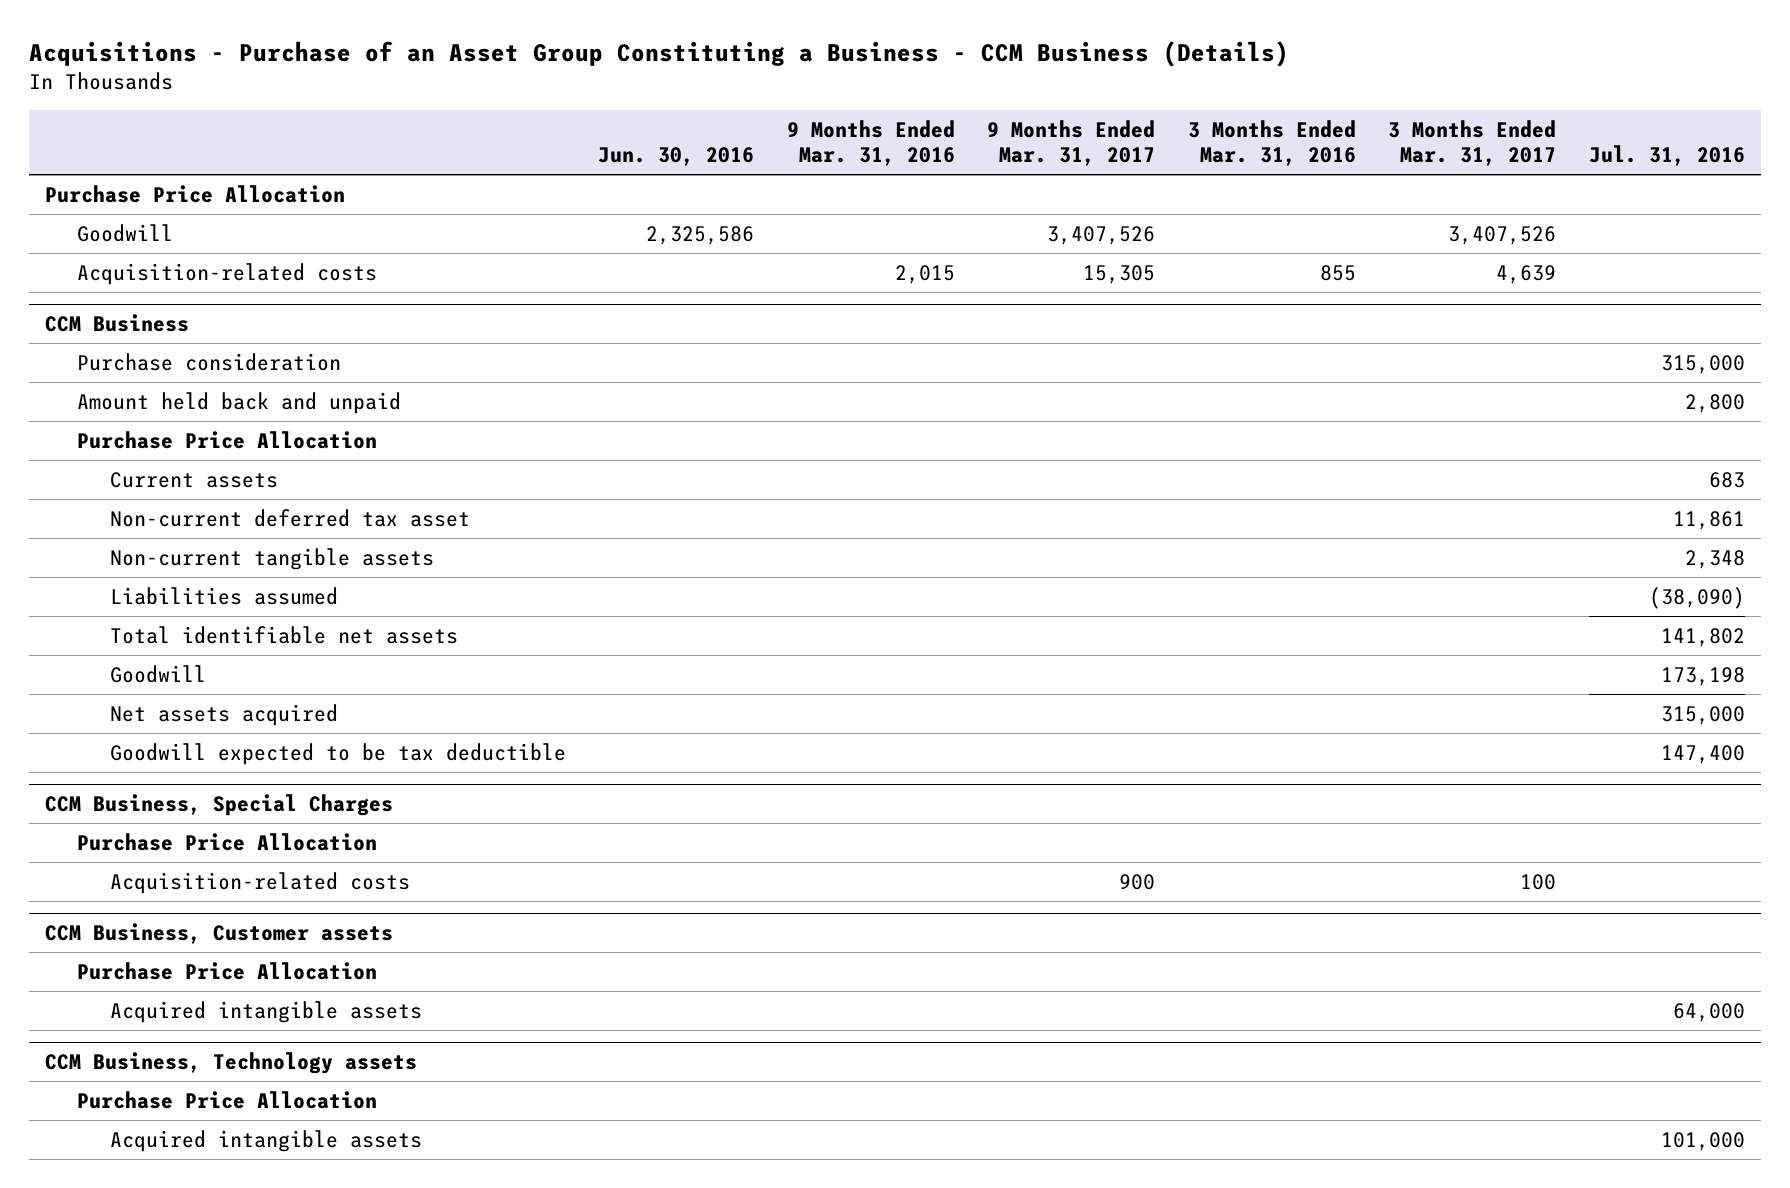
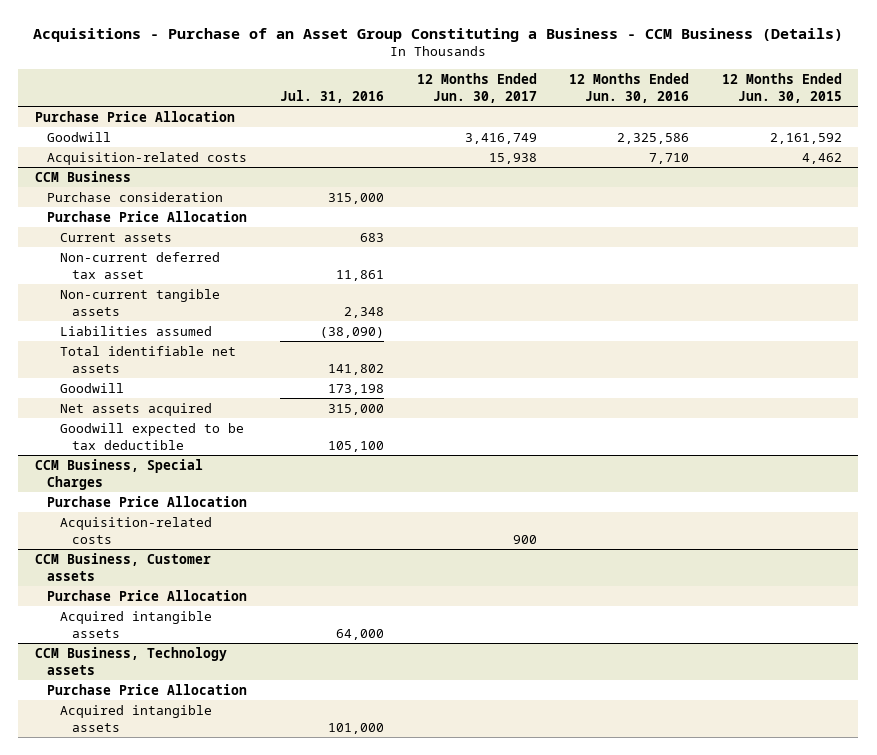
[598,147,755,167] Jun. 30, 2016 -> none
[786,120,955,167] 9 Months Ended Mar. 31, 2016 -> none
[987,120,1156,167] 9 Months Ended Mar. 31, 2017 -> none
[1187,120,1356,167] 3 Months Ended Mar. 31, 2016 -> none
[1388,120,1557,167] 3 Months Ended Mar. 31, 2017 -> none
none -> [416,72,537,103] 12 Months Ended Jun. 30, 2017
none -> [569,72,690,103] 12 Months Ended Jun. 30, 2016
none -> [722,72,843,103] 12 Months Ended Jun. 30, 2015
[77,391,402,414] Amount held back and unpaid -> none
[1660,744,1745,764] 147,400 -> [327,440,384,452] 105,100

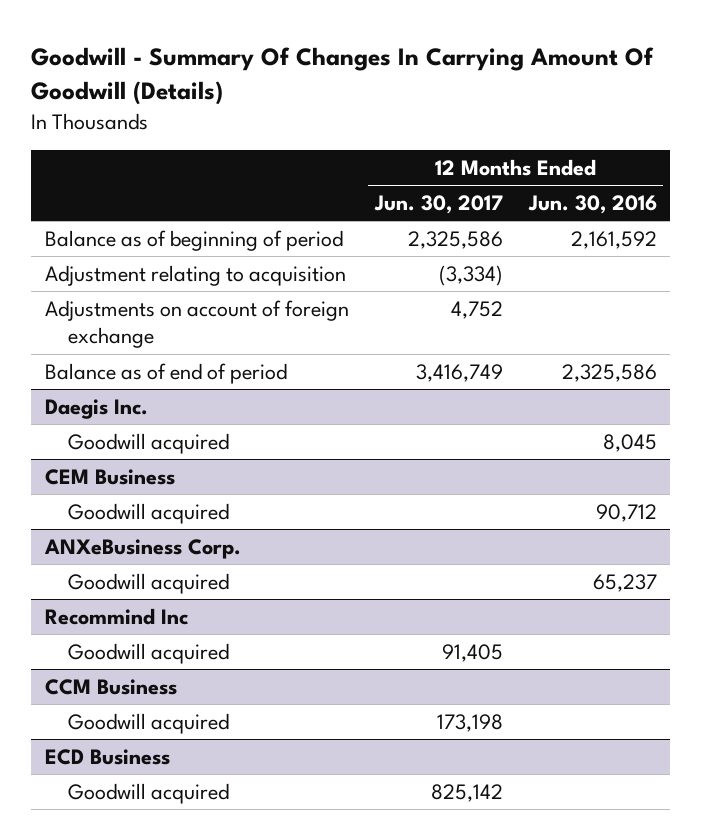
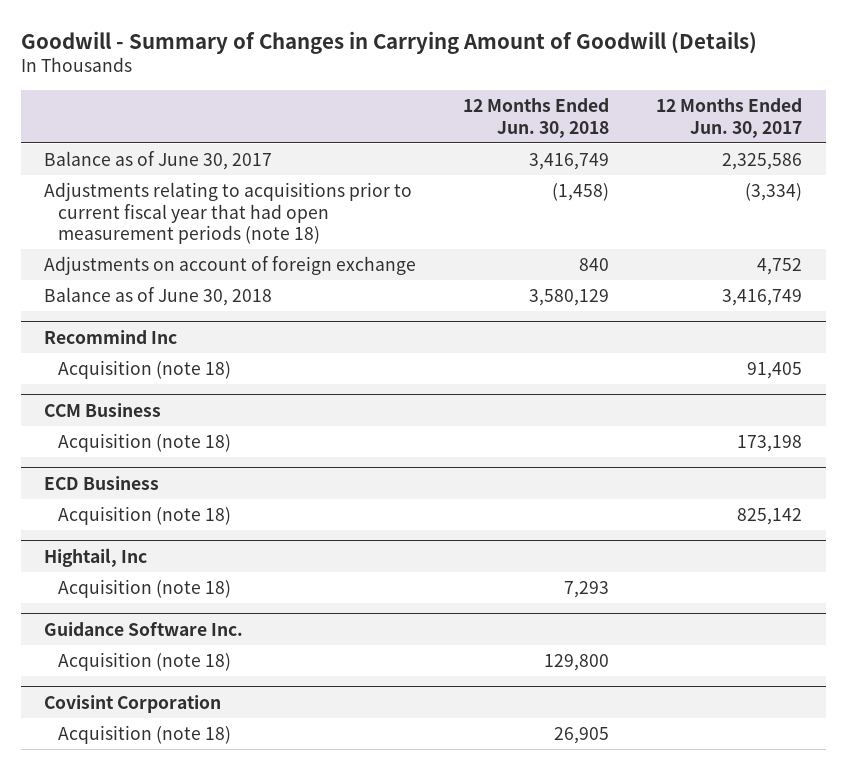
[31,47,655,106] Goodwill - Summary Of Changes In Carrying Amount Of Goodwill (Details) -> [21,30,758,54] Goodwill - Summary of Changes in Carrying Amount of Goodwill (Details)
[527,194,657,214] Jun. 30, 2016 -> none
none -> [463,98,610,138] 12 Months Ended Jun. 30, 2018
[44,229,343,251] Balance as of beginning of period -> [44,151,273,171] Balance as of June 30, 2017
[44,264,346,286] Adjustment relating to acquisition -> [44,182,413,244] Adjustments relating to acquisitions prior to current fiscal year that had open measurement periods (note 18)
[44,398,148,419] Daegis Inc. -> none
[68,432,230,454] Goodwill acquired -> none
[44,468,175,485] CEM Business -> none
[68,502,230,524] Goodwill acquired -> none
[43,538,241,559] ANXeBusiness Corp. -> none
[68,572,230,594] Goodwill acquired -> none
[44,362,287,384] Balance as of end of period -> [44,287,273,307] Balance as of June 30, 2018
[68,642,230,664] Goodwill acquired -> [57,360,231,380] Acquisition (note 18)
[68,712,230,734] Goodwill acquired -> [57,433,231,453] Acquisition (note 18)
[68,782,230,804] Goodwill acquired -> [57,506,231,526] Acquisition (note 18)
none -> [44,547,148,567] Hightail, Inc
none -> [57,579,231,599] Acquisition (note 18)
none -> [44,620,244,636] Guidance Software Inc.
none -> [57,652,231,672] Acquisition (note 18)
none -> [44,694,222,713] Covisint Corporation
none -> [57,725,231,745] Acquisition (note 18)

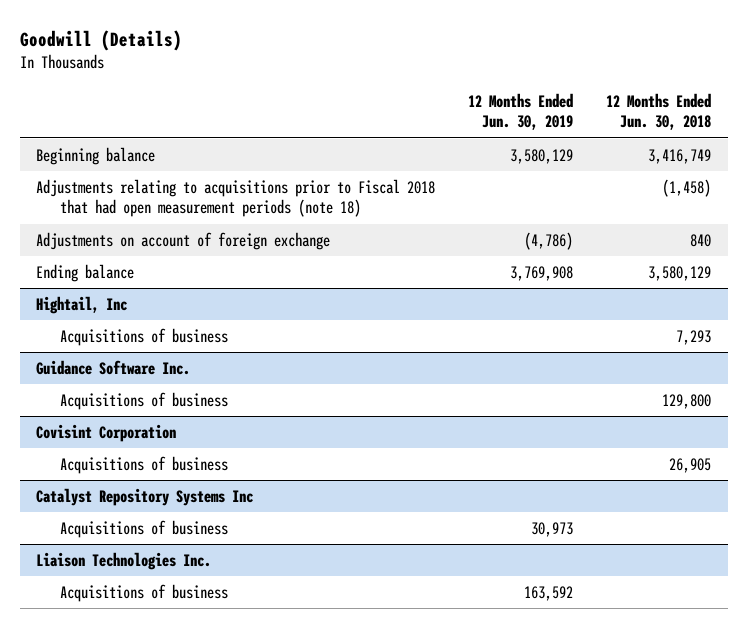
[21,30,758,54] Goodwill - Summary of Changes in Carrying Amount of Goodwill (Details) -> [19,29,182,51] Goodwill (Details)
[656,98,803,138] 12 Months Ended Jun. 30, 2017 -> none
none -> [468,93,574,131] 12 Months Ended Jun. 30, 2019
[44,151,273,171] Balance as of June 30, 2017 -> [36,147,156,166] Beginning balance
[44,182,413,244] Adjustments relating to acquisitions prior to current fiscal year that had open measurement periods (note 18) -> [36,179,436,218] Adjustments relating to acquisitions prior to Fiscal 2018 that had open measurement periods (note 18)
[44,329,178,344] Recommind Inc -> none
[57,360,231,380] Acquisition (note 18) -> none
[44,402,162,417] CCM Business -> none
[57,433,231,453] Acquisition (note 18) -> none
[44,475,160,490] ECD Business -> none
[57,506,231,526] Acquisition (note 18) -> none
[44,287,273,307] Balance as of June 30, 2018 -> [36,264,135,283] Ending balance
[57,579,231,599] Acquisition (note 18) -> [60,328,229,347] Acquisitions of business
[57,652,231,672] Acquisition (note 18) -> [60,392,229,411] Acquisitions of business
[57,725,231,745] Acquisition (note 18) -> [60,456,229,475] Acquisitions of business
none -> [36,488,254,507] Catalyst Repository Systems Inc
none -> [60,520,229,539] Acquisitions of business
none -> [36,552,212,571] Liaison Technologies Inc.
none -> [60,584,229,603] Acquisitions of business

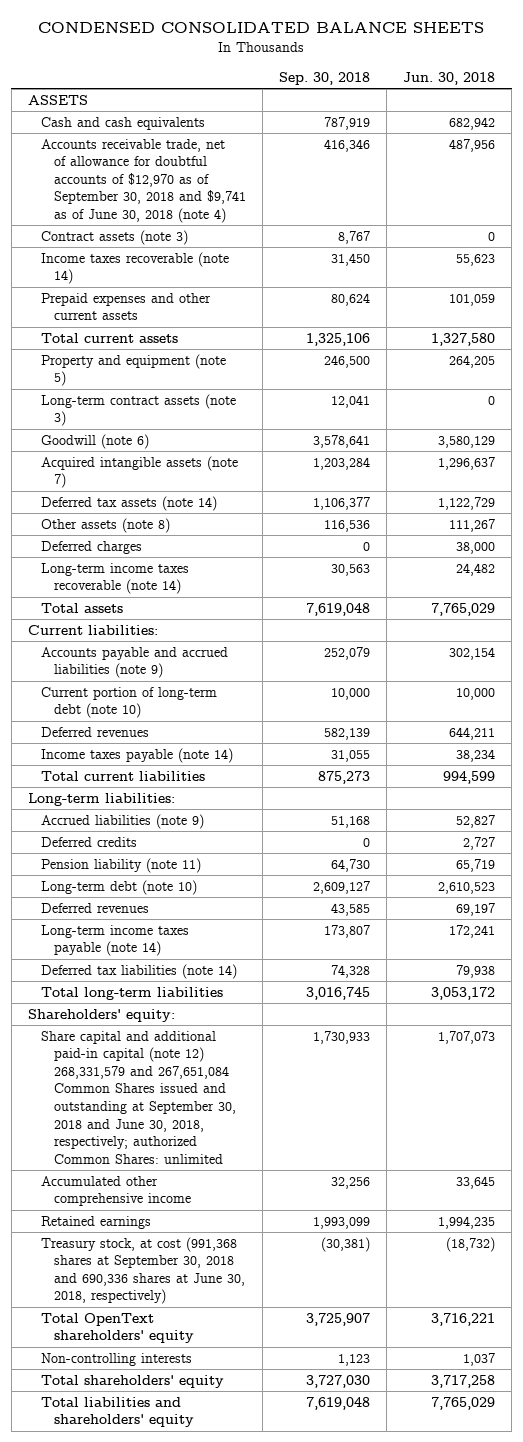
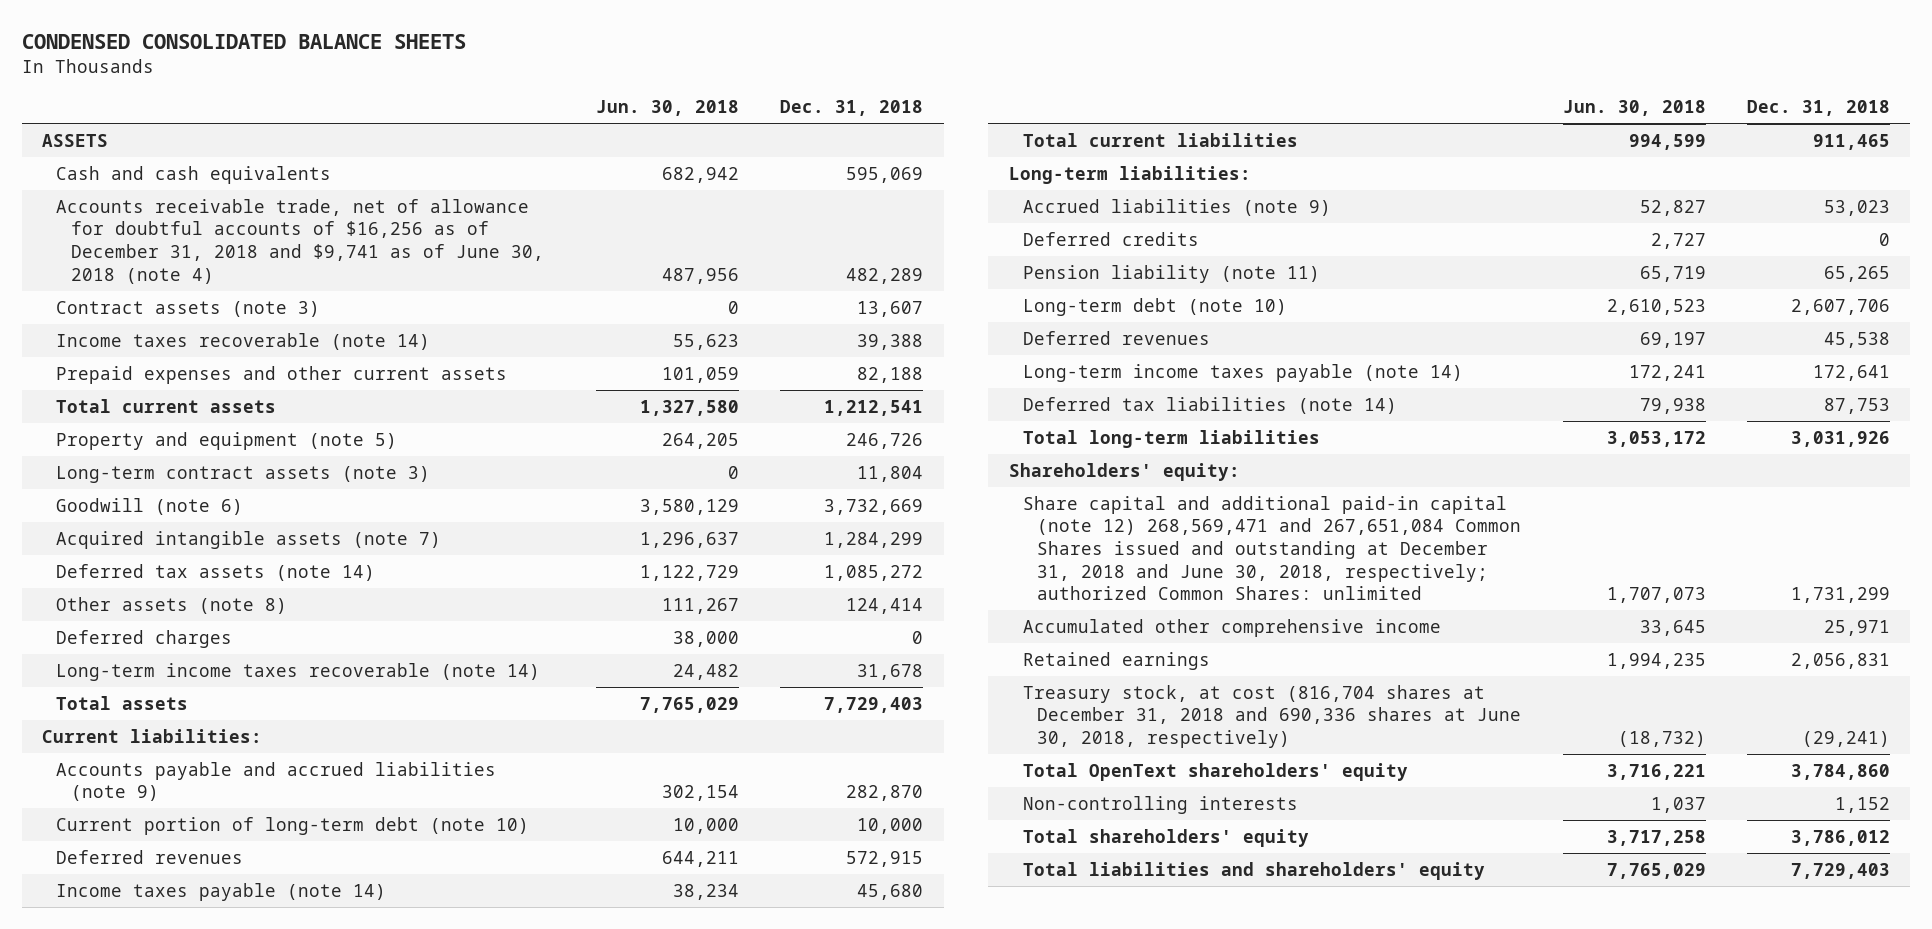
[279,71,371,85] Sep. 30, 2018 -> none
none -> [780,100,924,117] Dec. 31, 2018
[41,138,247,224] Accounts receivable trade, net of allowance for doubtful accounts of $12,970 as of September 30, 2018 and $9,741 as of June 30, 2018 (note 4) -> [56,198,544,284] Accounts receivable trade, net of allowance for doubtful accounts of $16,256 as of December 31, 2018 and $9,741 as of June 30, 2018 (note 4)
[41,1030,237,1164] Share capital and additional paid-in capital (note 12) 268,331,579 and 267,651,084 Common Shares issued and outstanding at September 30, 2018 and June 30, 2018, respectively; authorized Common Shares: unlimited -> [1022,495,1522,601] Share capital and additional paid-in capital (note 12) 268,569,471 and 267,651,084 Common Shares issued and outstanding at December 31, 2018 and June 30, 2018, respectively; authorized Common Shares: unlimited
[41,1236,246,1305] Treasury stock, at cost (991,368 shares at September 30, 2018 and 690,336 shares at June 30, 2018, respectively) -> [1022,684,1522,749] Treasury stock, at cost (816,704 shares at December 31, 2018 and 690,336 shares at June 30, 2018, respectively)

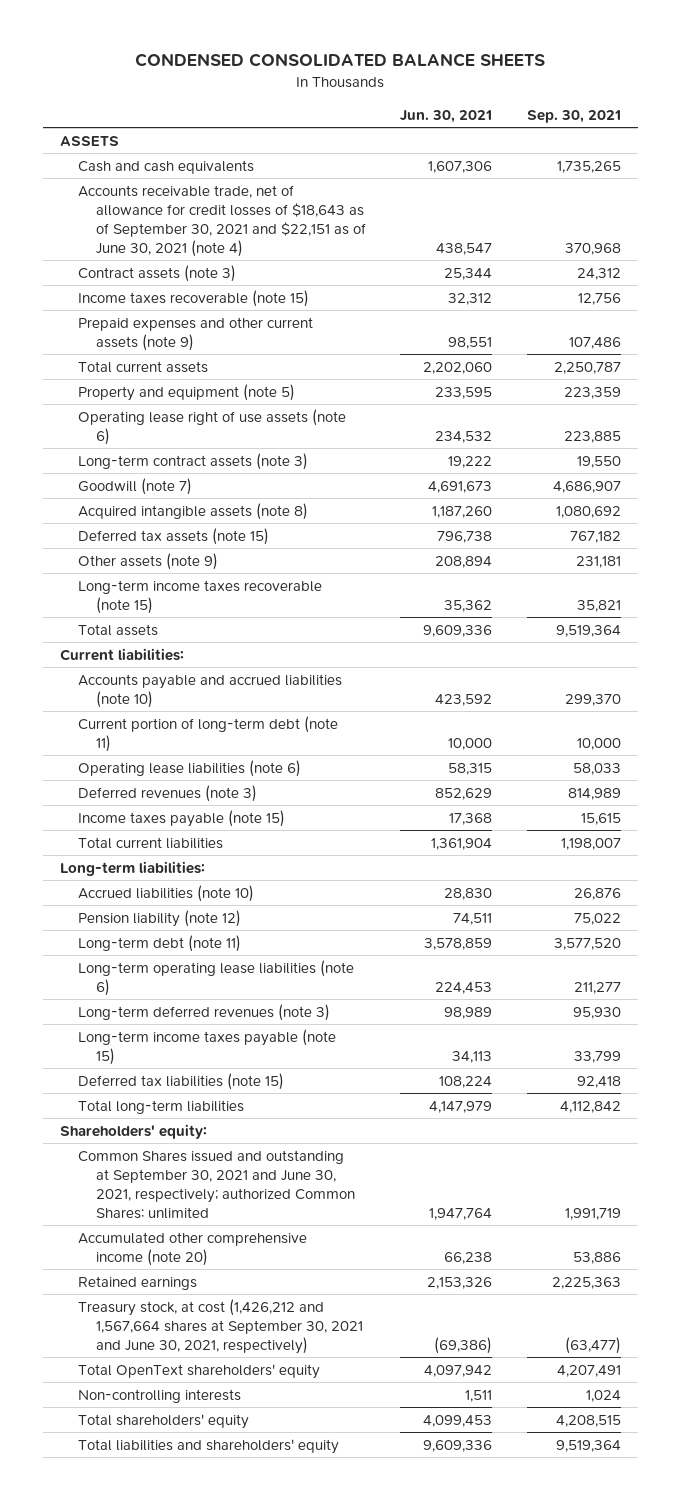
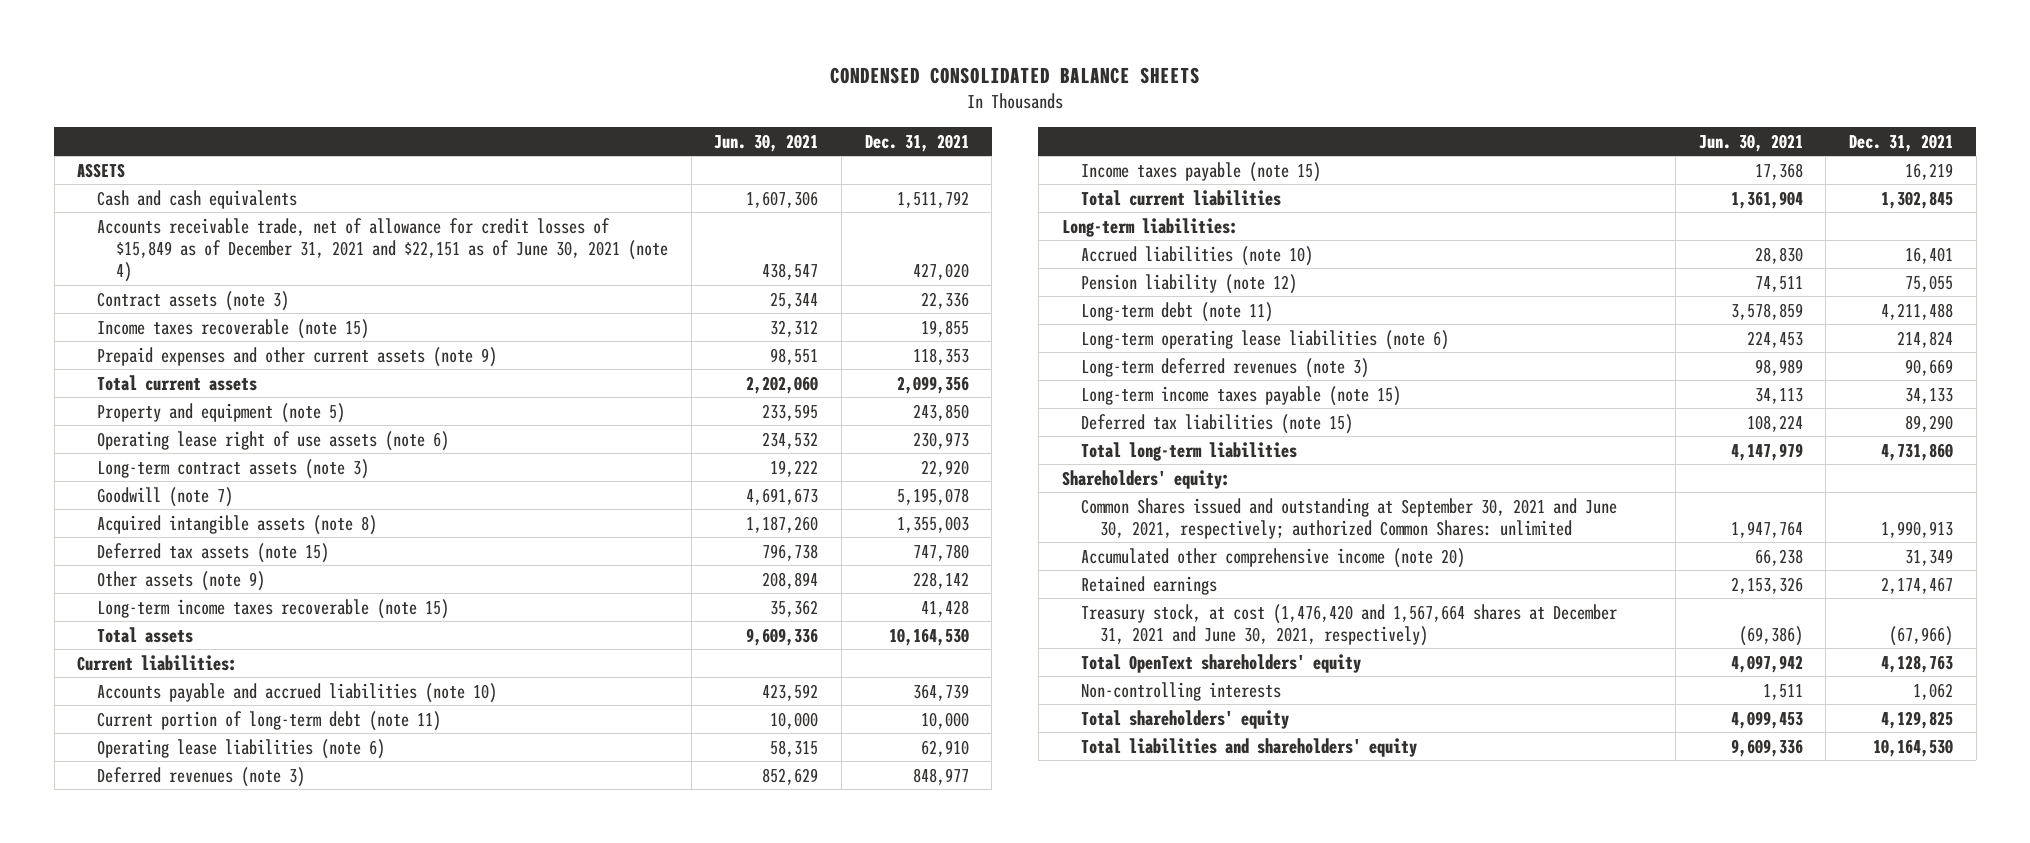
[526,109,621,123] Sep. 30, 2021 -> none
none -> [864,133,969,152] Dec. 31, 2021
[77,184,366,257] Accounts receivable trade, net of allowance for credit losses of $18,643 as of September 30, 2021 and $22,151 as of June 30, 2021 (note 4) -> [96,217,668,282] Accounts receivable trade, net of allowance for credit losses of $15,849 as of December 31, 2021 and $22,151 as of June 30, 2021 (note 4)
[77,1298,363,1354] Treasury stock, at cost (1,426,212 and 1,567,664 shares at September 30, 2021 and June 30, 2021, respectively) -> [1080,603,1617,646] Treasury stock, at cost (1,476,420 and 1,567,664 shares at December 31, 2021 and June 30, 2021, respectively)

